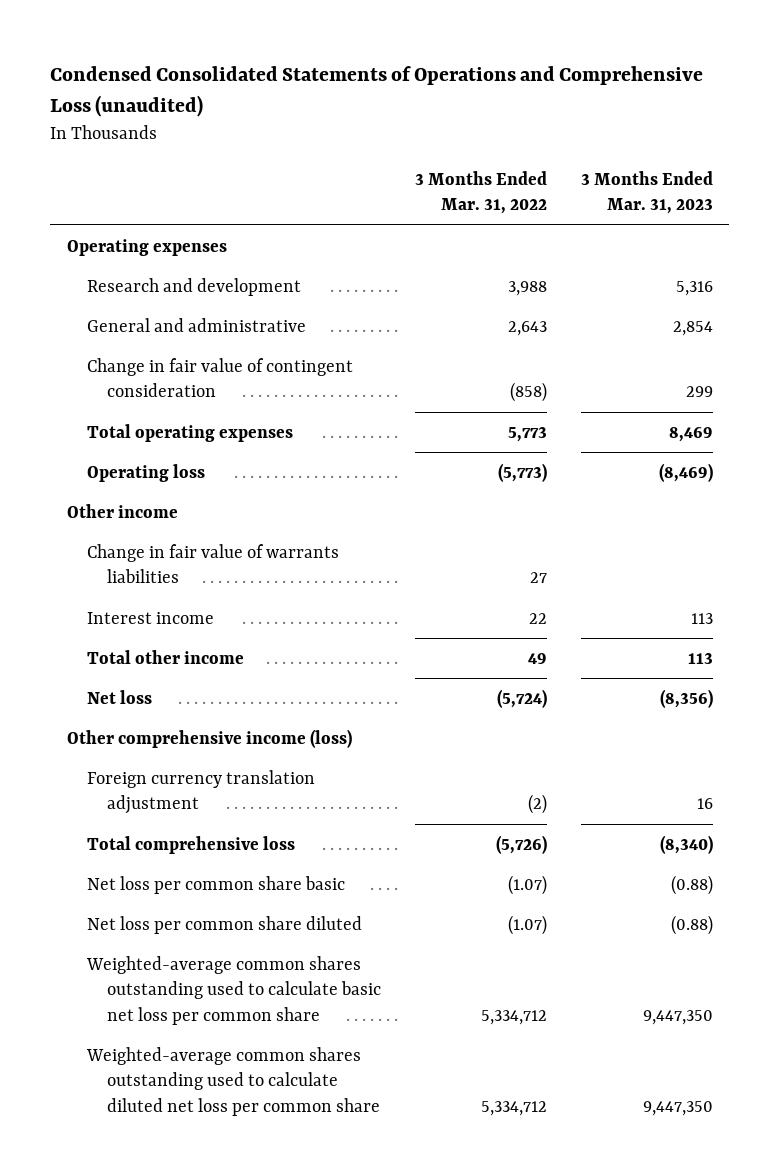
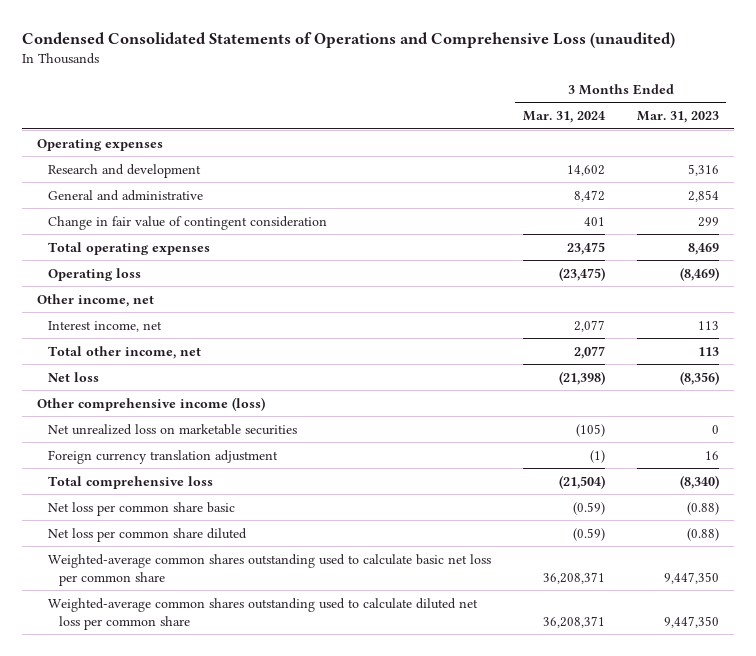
[414,170,547,215] 3 Months Ended Mar. 31, 2022 -> none
none -> [522,111,605,124] Mar. 31, 2024
[87,543,340,584] Change in fair value of warrants liabilities -> none
[67,503,179,518] Other income -> [37,293,155,307] Other income, net
[87,611,215,624] Interest income -> [48,320,163,332] Interest income, net
[87,649,245,664] Total other income -> [48,345,202,359] Total other income, net
none -> [48,423,298,435] Net unrealized loss on marketable securities

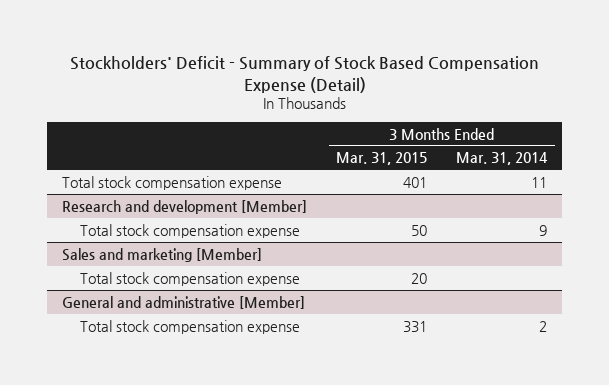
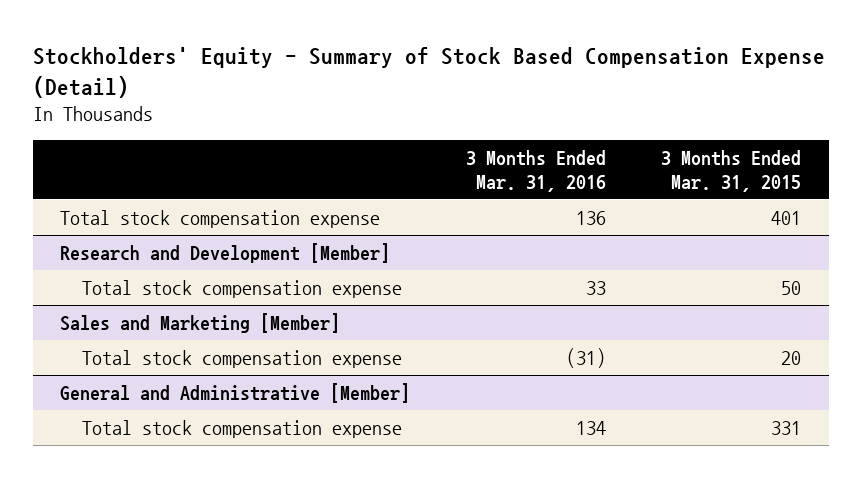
[69,56,539,93] Stockholders' Deficit - Summary of Stock Based Compensation Expense (Detail) -> [32,47,825,98] Stockholders' Equity - Summary of Stock Based Compensation Expense (Detail)
[456,152,549,166] Mar. 31, 2014 -> none
none -> [465,149,606,192] 3 Months Ended Mar. 31, 2016
[61,199,307,214] Research and development [Member] -> [60,242,391,263] Research and Development [Member]
[61,247,262,262] Sales and marketing [Member] -> [60,312,341,333] Sales and Marketing [Member]
[61,295,305,309] General and administrative [Member] -> [60,382,411,403] General and Administrative [Member]

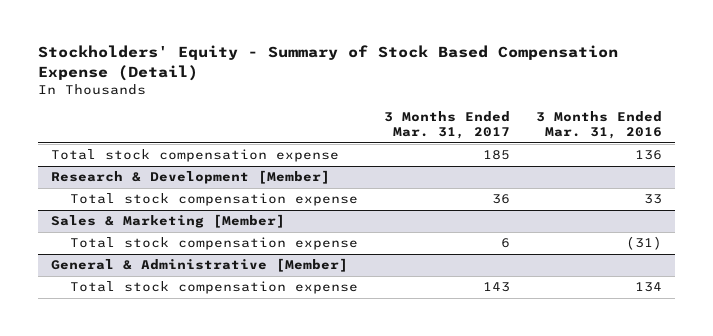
[660,149,801,192] 3 Months Ended Mar. 31, 2015 -> none
none -> [384,111,511,140] 3 Months Ended Mar. 31, 2017
[60,242,391,263] Research and Development [Member] -> [50,170,330,185] Research & Development [Member]
[60,312,341,333] Sales and Marketing [Member] -> [50,214,285,229] Sales & Marketing [Member]
[60,382,411,403] General and Administrative [Member] -> [50,258,348,273] General & Administrative [Member]

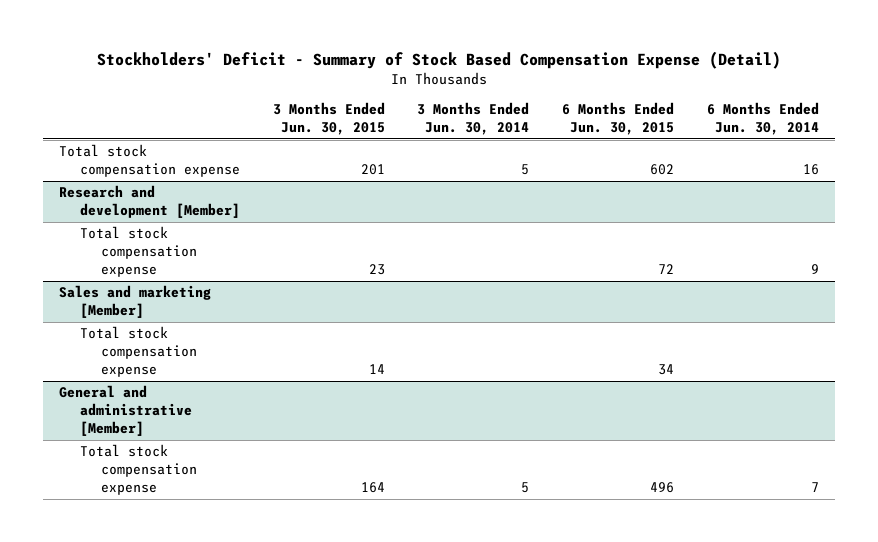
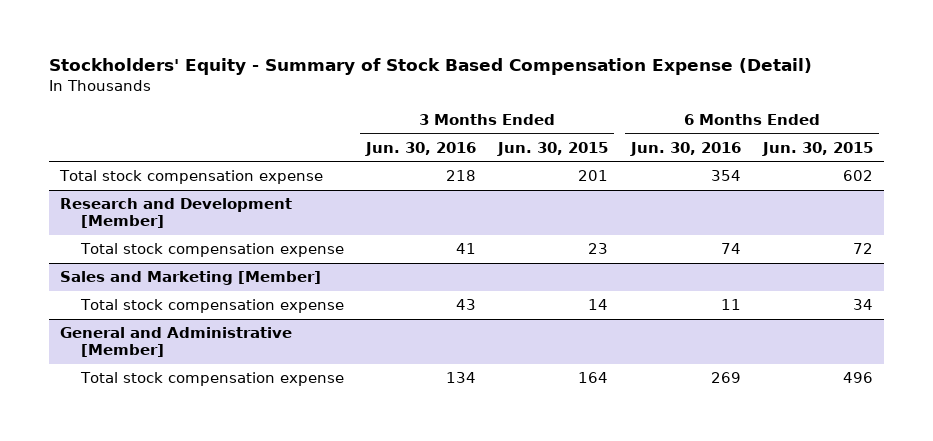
[96,50,781,69] Stockholders' Deficit - Summary of Stock Based Compensation Expense (Detail) -> [48,58,812,76] Stockholders' Equity - Summary of Stock Based Compensation Expense (Detail)
[417,102,530,136] 3 Months Ended Jun. 30, 2014 -> none
[706,102,819,136] 6 Months Ended Jun. 30, 2014 -> none
none -> [365,141,477,156] Jun. 30, 2016
none -> [629,141,741,156] Jun. 30, 2016
[59,185,240,219] Research and development [Member] -> [59,198,292,229] Research and Development [Member]
[59,285,212,319] Sales and marketing [Member] -> [59,271,321,286] Sales and Marketing [Member]
[59,385,192,437] General and administrative [Member] -> [59,327,292,358] General and Administrative [Member]

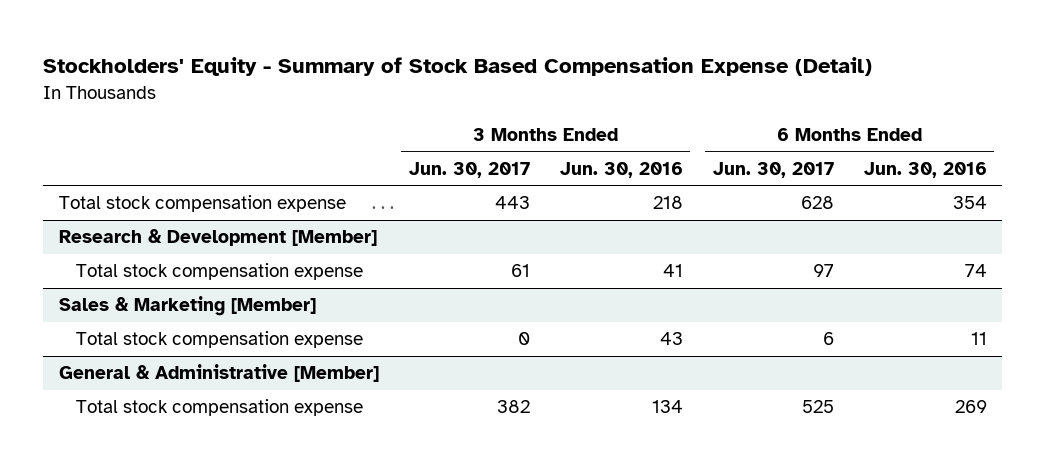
[497,141,609,156] Jun. 30, 2015 -> none
[762,141,874,156] Jun. 30, 2015 -> none
none -> [408,162,530,179] Jun. 30, 2017
none -> [712,162,834,179] Jun. 30, 2017
[59,198,292,229] Research and Development [Member] -> [58,229,377,247] Research & Development [Member]
[59,271,321,286] Sales and Marketing [Member] -> [58,296,316,317] Sales & Marketing [Member]
[59,327,292,358] General and Administrative [Member] -> [58,364,379,383] General & Administrative [Member]

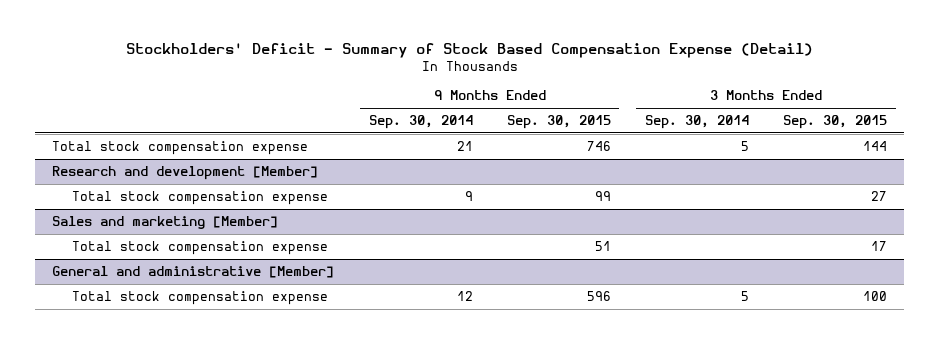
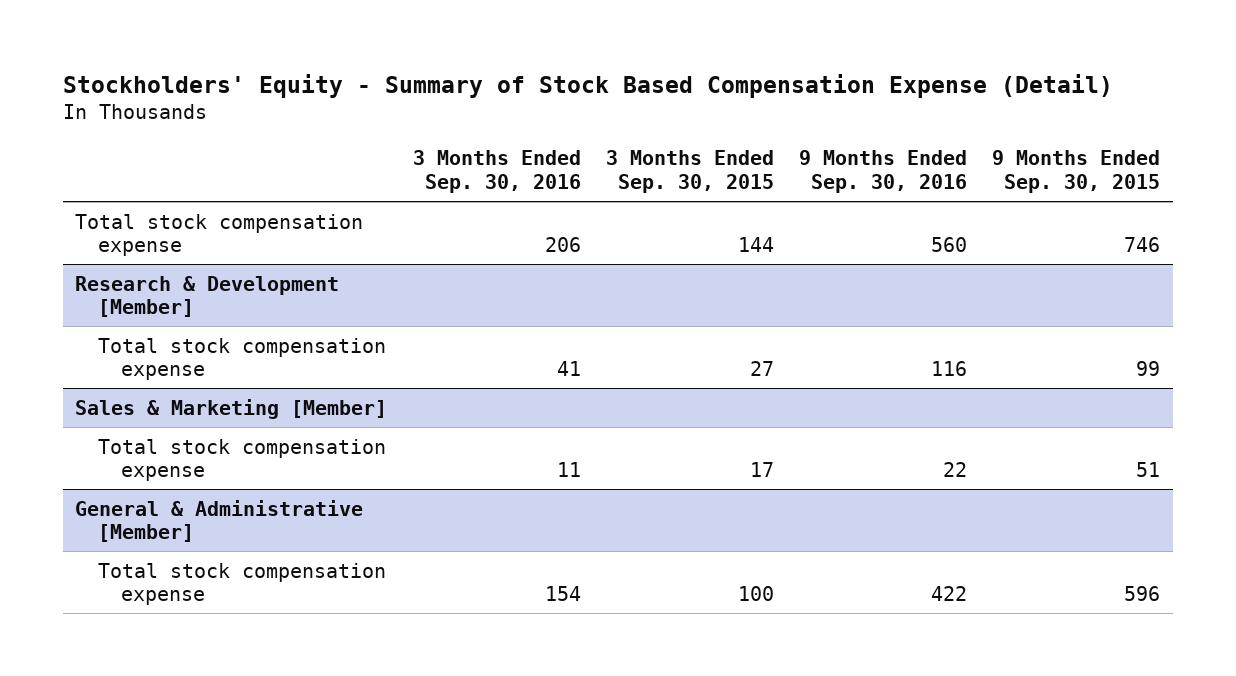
[125,43,813,59] Stockholders' Deficit - Summary of Stock Based Compensation Expense (Detail) -> [62,73,1113,98] Stockholders' Equity - Summary of Stock Based Compensation Expense (Detail)
[368,115,473,130] Sep. 30, 2014 -> none
[644,115,749,130] Sep. 30, 2014 -> none
none -> [412,150,581,193] 3 Months Ended Sep. 30, 2016
none -> [799,150,968,193] 9 Months Ended Sep. 30, 2016
[52,166,319,181] Research and development [Member] -> [75,275,340,318] Research & Development [Member]
[52,216,279,230] Sales and marketing [Member] -> [75,398,388,419] Sales & Marketing [Member]
[52,266,335,279] General and administrative [Member] -> [75,499,364,543] General & Administrative [Member]

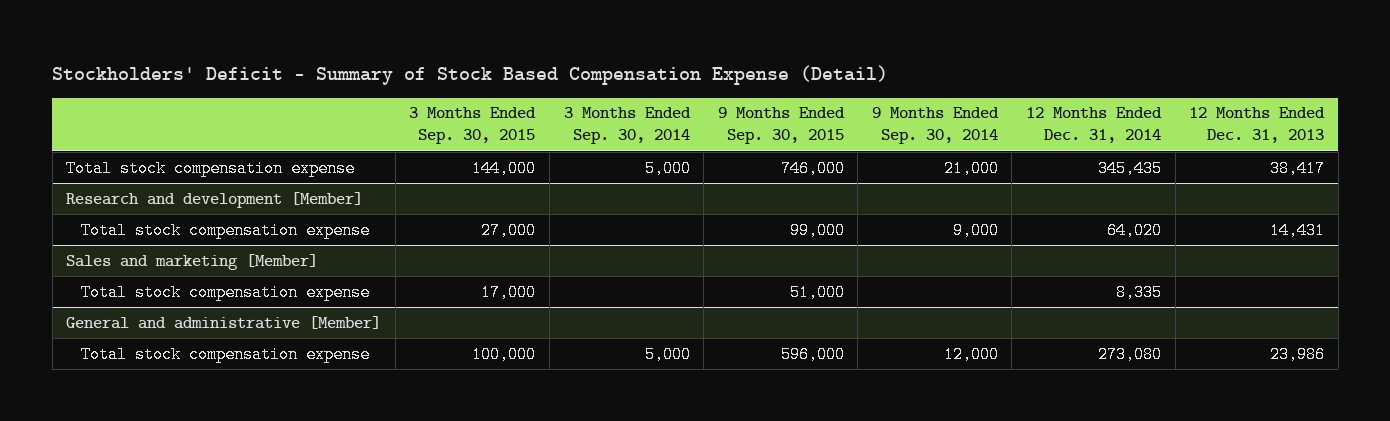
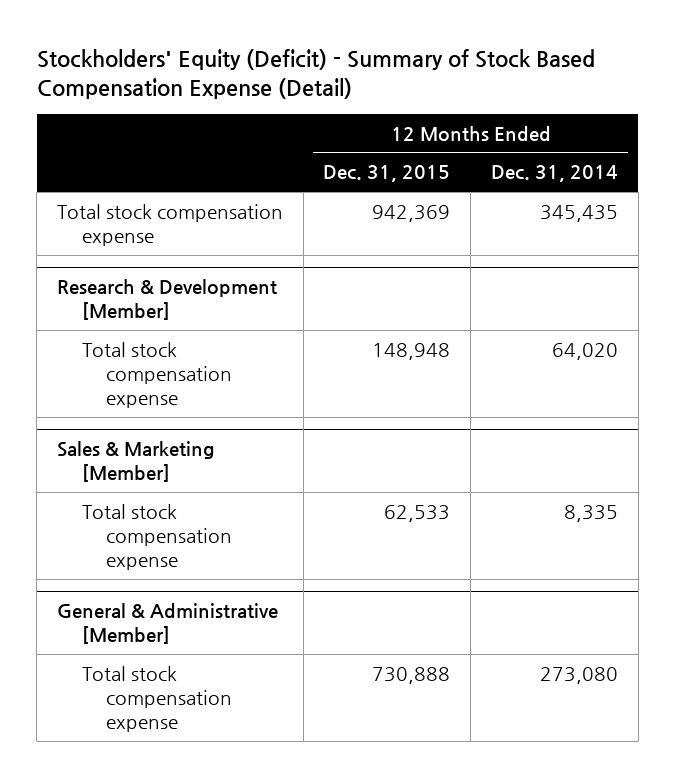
[52,64,889,85] Stockholders' Deficit - Summary of Stock Based Compensation Expense (Detail) -> [36,48,595,100] Stockholders' Equity (Deficit) - Summary of Stock Based Compensation Expense (Detail)
[409,107,537,145] 3 Months Ended Sep. 30, 2015 -> none
[563,107,691,145] 3 Months Ended Sep. 30, 2014 -> none
[717,107,845,145] 9 Months Ended Sep. 30, 2015 -> none
[871,107,999,145] 9 Months Ended Sep. 30, 2014 -> none
[1189,107,1326,144] 12 Months Ended Dec. 31, 2013 -> none
none -> [323,165,451,183] Dec. 31, 2015
[66,191,364,208] Research and development [Member] -> [56,278,277,321] Research & Development [Member]
[66,253,319,270] Sales and marketing [Member] -> [56,440,215,483] Sales & Marketing [Member]
[66,315,382,329] General and administrative [Member] -> [56,602,278,645] General & Administrative [Member]

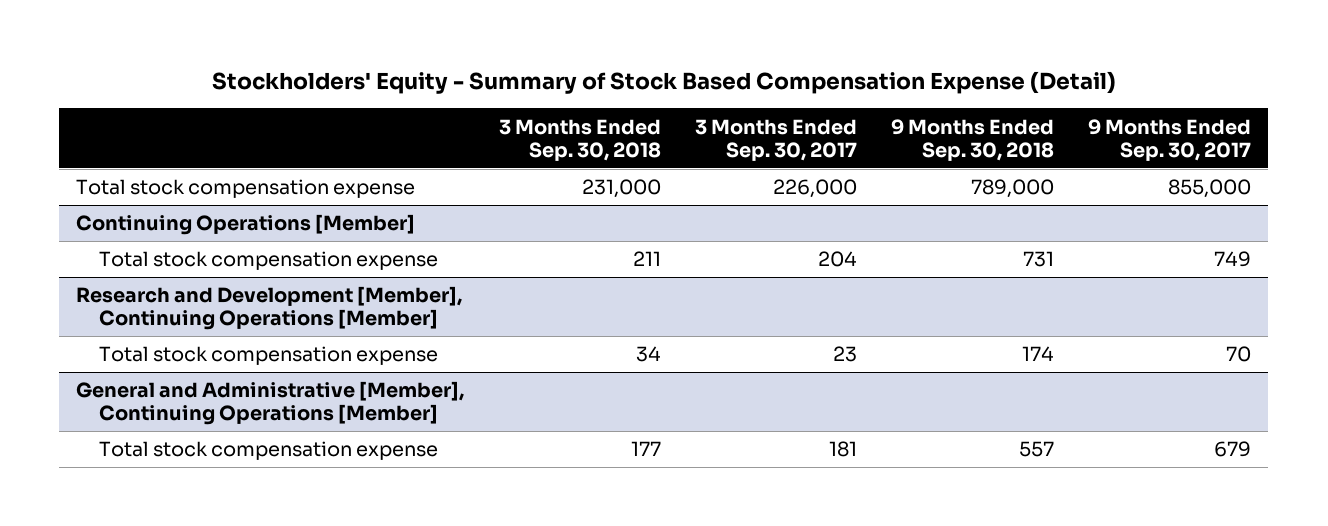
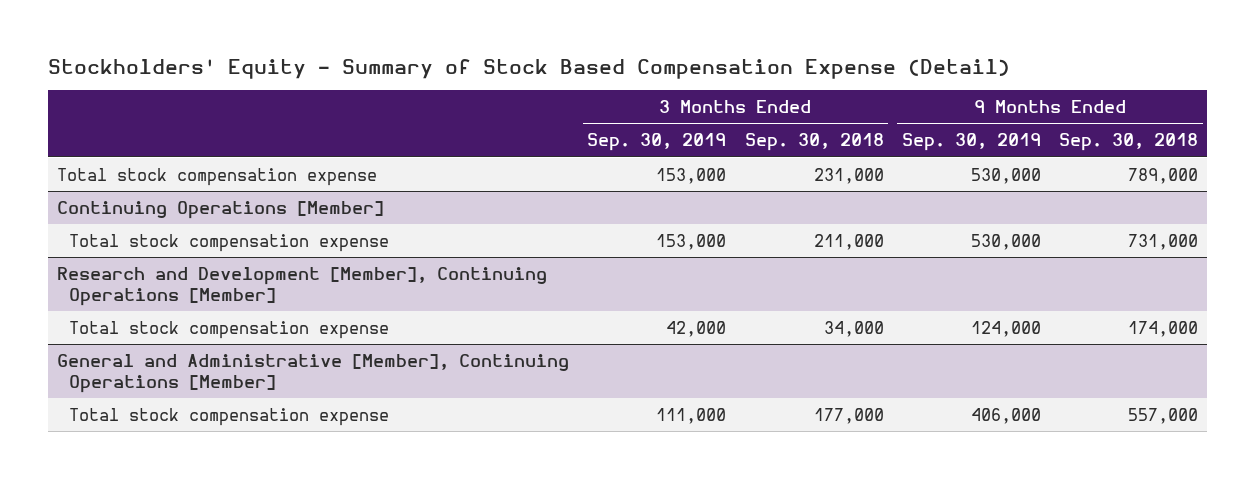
[694,118,857,161] 3 Months Ended Sep. 30, 2017 -> none
[1088,118,1252,161] 9 Months Ended Sep. 30, 2017 -> none
none -> [587,133,727,152] Sep. 30, 2019
none -> [901,133,1041,152] Sep. 30, 2019
[632,251,661,267] 211 -> [813,233,884,250] 211,000
[1023,251,1055,268] 731 -> [1128,233,1199,250] 731,000
[635,346,661,363] 34 -> [823,320,884,337] 34,000
[1022,346,1055,362] 174 -> [1128,320,1199,337] 174,000
[630,441,661,457] 177 -> [813,407,884,424] 177,000
[1019,441,1055,458] 557 -> [1128,407,1199,424] 557,000

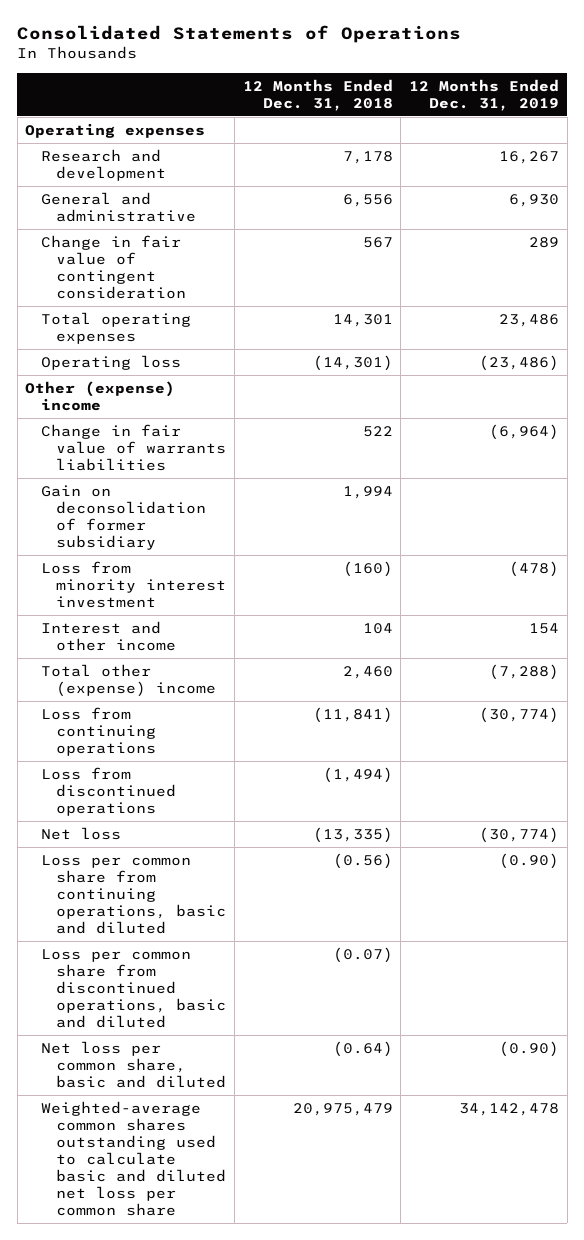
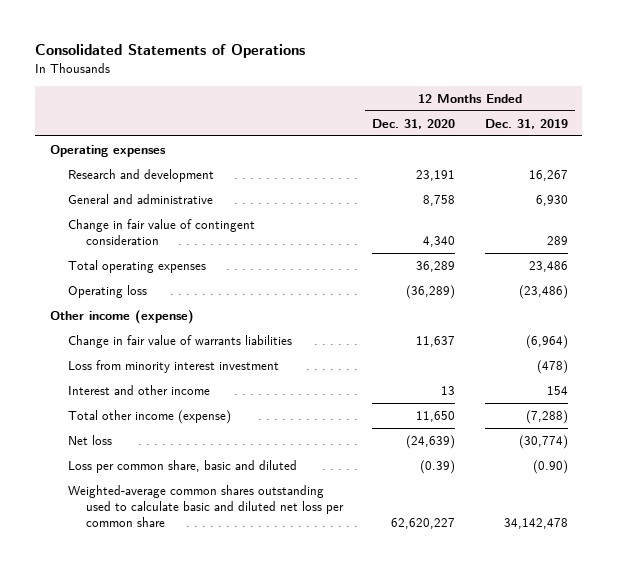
[242,78,393,111] 12 Months Ended Dec. 31, 2018 -> none
none -> [372,118,456,129] Dec. 31, 2020
[25,381,176,412] Other (expense) income -> [50,310,195,325] Other income (expense)
[40,485,206,551] Gain on deconsolidation of former subsidiary -> none
[40,707,156,757] Loss from continuing operations -> none
[40,767,176,817] Loss from discontinued operations -> none
[40,664,216,698] Total other (expense) income -> [67,410,231,425] Total other income (expense)
[40,855,226,935] Loss per common share from continuing operations, basic and diluted -> none
[40,949,226,1029] Loss per common share from discontinued operations, basic and diluted -> none
[40,1041,226,1089] Net loss per common share, basic and diluted -> [67,460,297,474] Loss per common share, basic and diluted

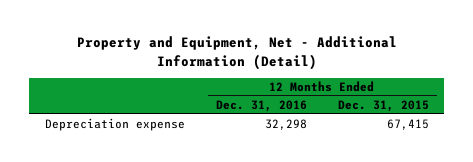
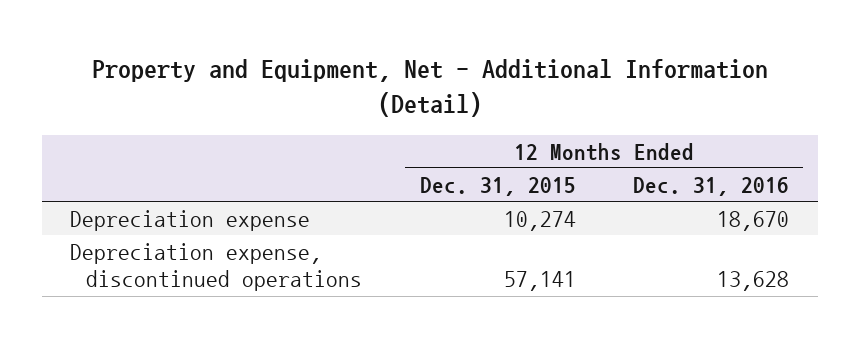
[264,119,307,131] 32,298 -> [717,210,790,231] 18,670
[386,119,429,131] 67,415 -> [503,210,576,231] 10,274
none -> [70,242,363,292] Depreciation expense, discontinued operations

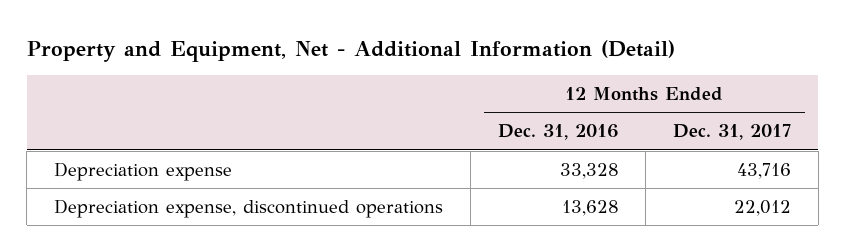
[419,176,576,196] Dec. 31, 2015 -> none
none -> [673,124,792,141] Dec. 31, 2017
[717,210,790,231] 18,670 -> [559,163,619,180] 33,328

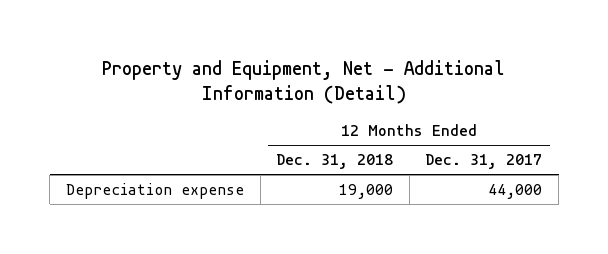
[497,124,619,141] Dec. 31, 2016 -> none
none -> [276,154,394,170] Dec. 31, 2018
[54,199,444,219] Depreciation expense, discontinued operations -> none
[737,163,792,180] 43,716 -> [488,184,543,200] 44,000

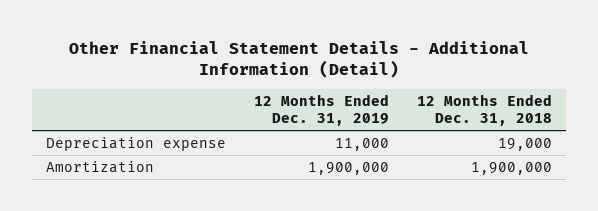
[102,59,506,104] Property and Equipment, Net - Additional Information (Detail) -> [68,40,529,79] Other Financial Statement Details - Additional Information (Detail)
[425,154,543,170] Dec. 31, 2017 -> none
none -> [253,93,389,127] 12 Months Ended Dec. 31, 2019
none -> [46,160,155,173] Amortization

